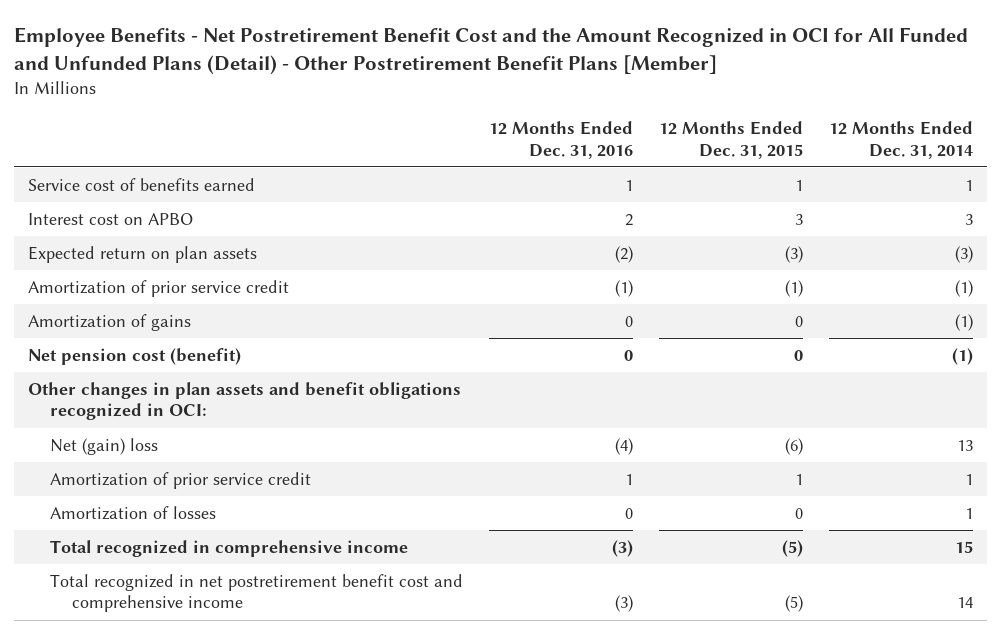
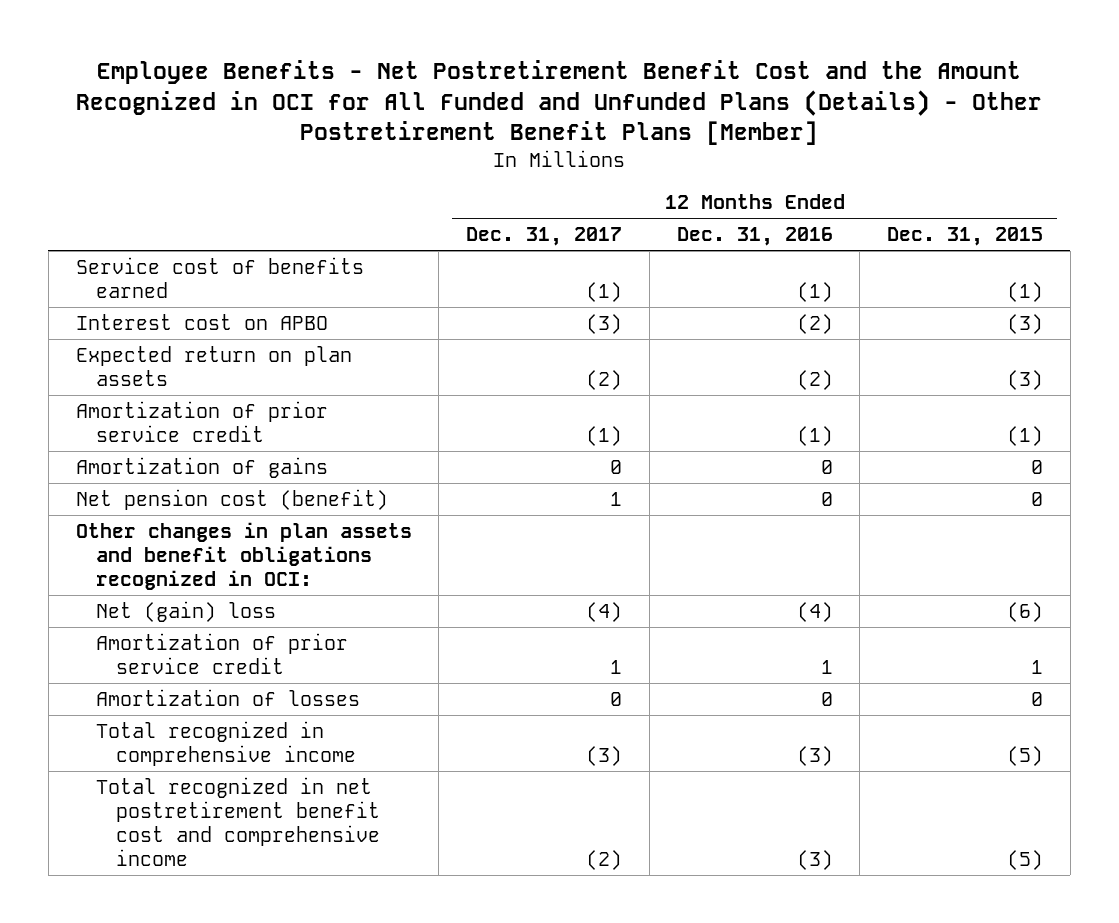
[14,27,969,75] Employee Benefits - Net Postretirement Benefit Cost and the Amount Recognized in OCI for All Funded and Unfunded Plans (Detail) - Other Postretirement Benefit Plans [Member] -> [76,60,1043,146] Employee Benefits - Net Postretirement Benefit Cost and the Amount Recognized in OCI for All Funded and Unfunded Plans (Details) - Other Postretirement Benefit Plans [Member]
[829,121,974,159] 12 Months Ended Dec. 31, 2014 -> none
none -> [466,227,623,247] Dec. 31, 2017
[624,179,633,191] 1 -> [796,281,833,302] (1)
[795,179,804,191] 1 -> [1007,281,1044,302] (1)
[624,213,633,226] 2 -> [796,313,833,334] (2)
[795,213,804,225] 3 -> [1007,313,1044,334] (3)

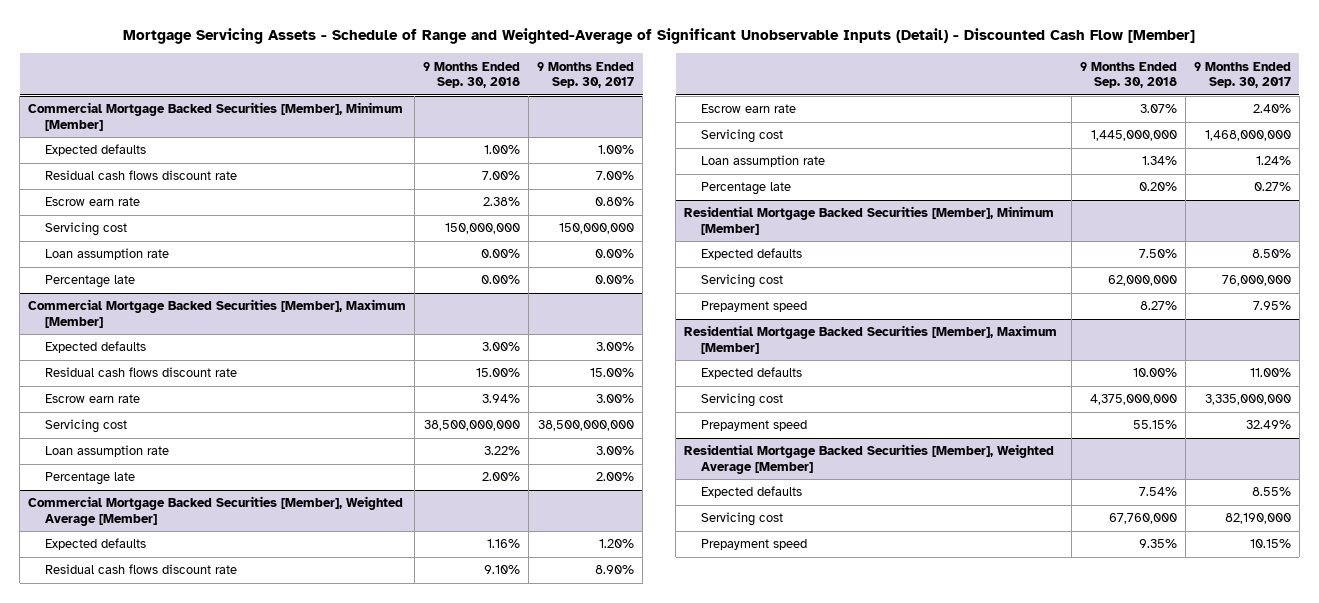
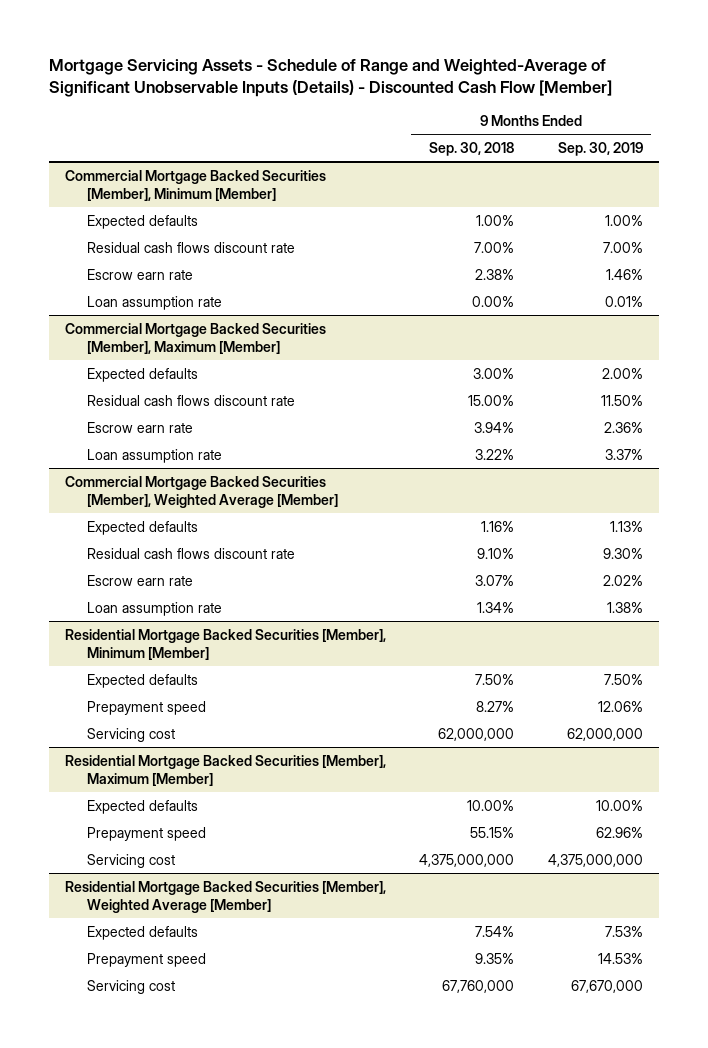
[123,28,1196,45] Mortgage Servicing Assets - Schedule of Range and Weighted-Average of Significant Unobservable Inputs (Detail) - Discounted Cash Flow [Member] -> [48,58,612,97] Mortgage Servicing Assets - Schedule of Range and Weighted-Average of Significant Unobservable Inputs (Details) - Discounted Cash Flow [Member]
[537,61,635,89] 9 Months Ended Sep. 30, 2017 -> none
none -> [557,142,643,157] Sep. 30, 2019
[44,222,127,237] Servicing cost -> none
[44,275,135,289] Percentage late -> none
[44,419,127,434] Servicing cost -> none
[44,472,135,486] Percentage late -> none
[700,129,783,144] Servicing cost -> none
[700,182,791,196] Percentage late -> none
[700,274,783,289] Servicing cost -> [87,727,176,742] Servicing cost
[700,393,783,408] Servicing cost -> [87,853,176,868] Servicing cost
[700,512,783,527] Servicing cost -> [87,979,176,994] Servicing cost

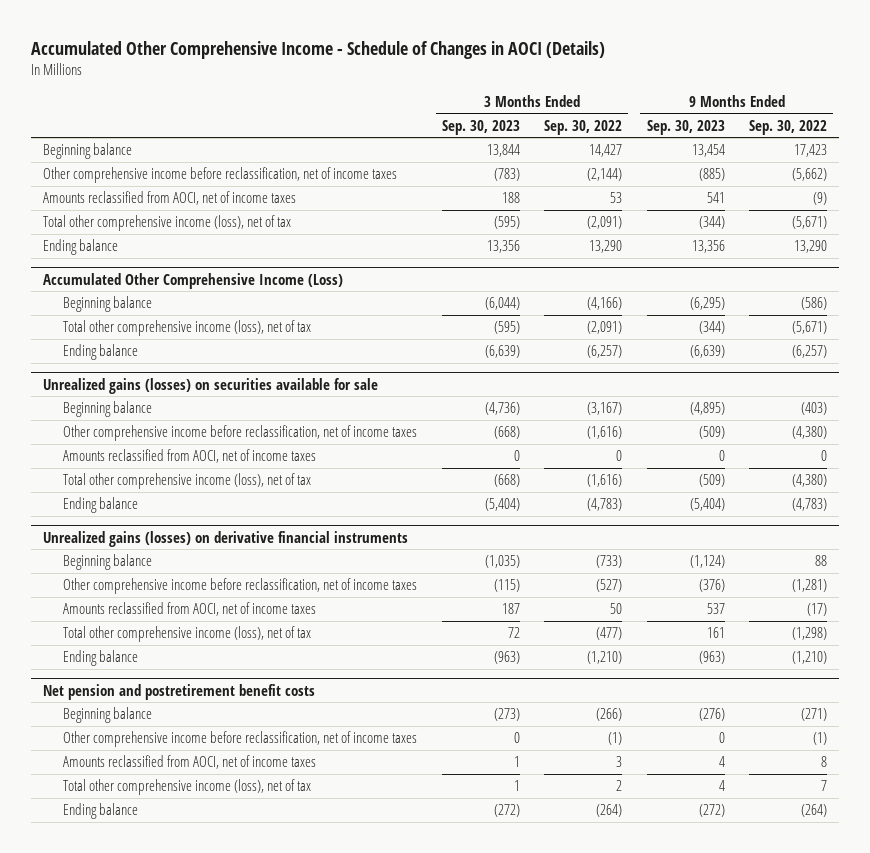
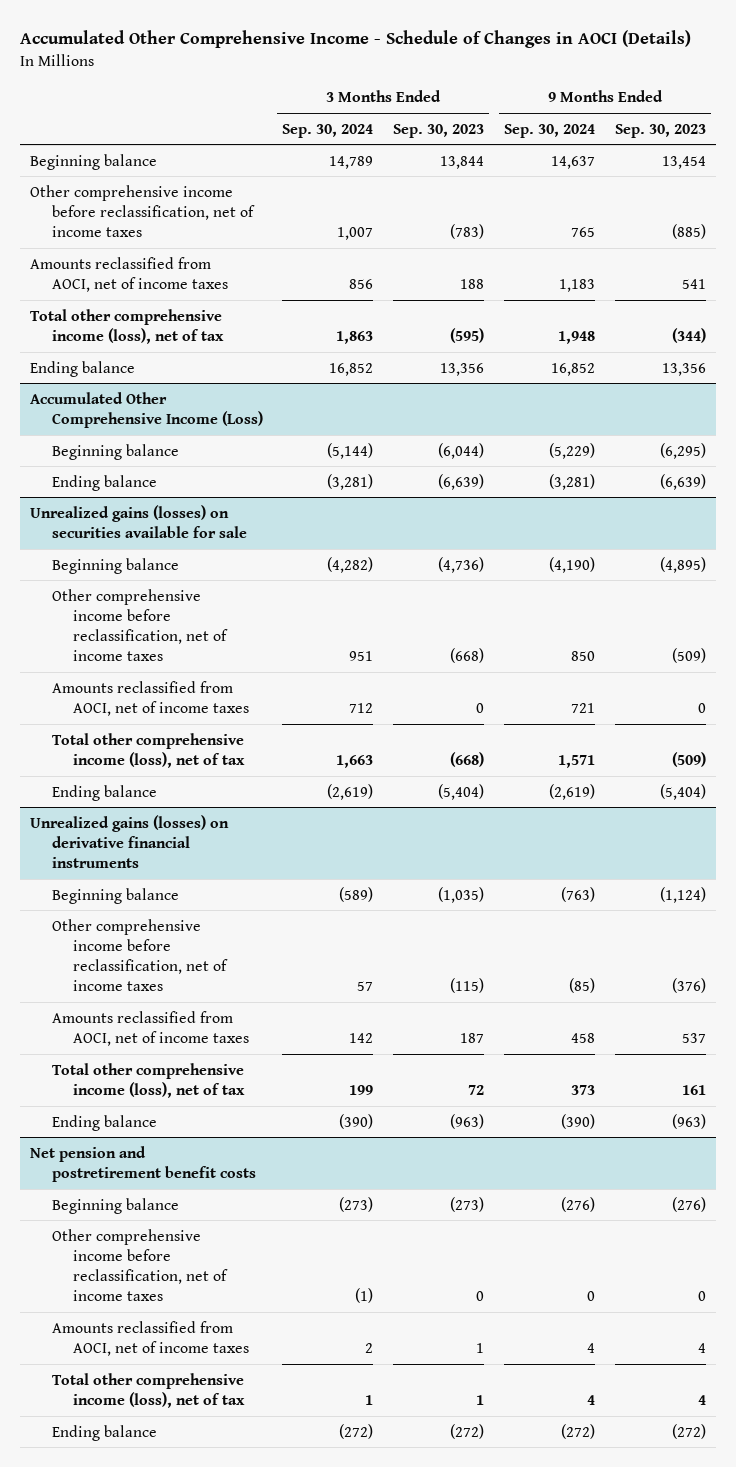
[544,119,623,135] Sep. 30, 2022 -> none
[748,119,827,135] Sep. 30, 2022 -> none
none -> [282,123,374,138] Sep. 30, 2024
none -> [504,123,596,138] Sep. 30, 2024
[63,320,312,337] Total other comprehensive income (loss), net of tax -> none

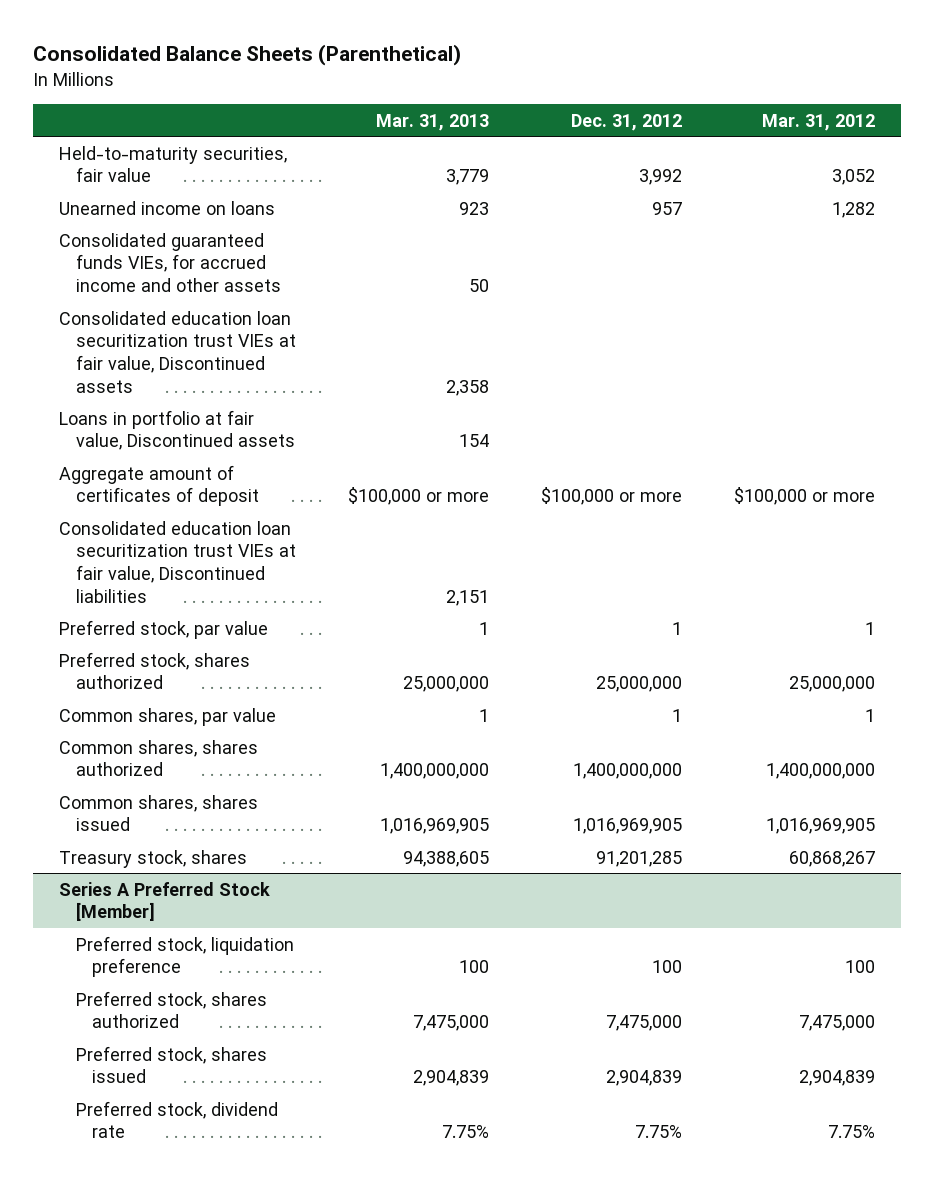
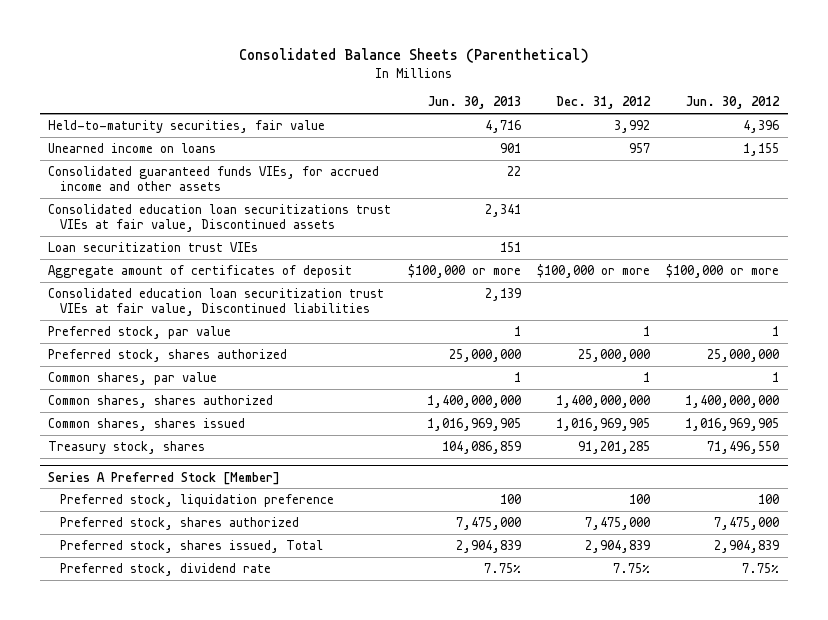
[375,113,489,131] Mar. 31, 2013 -> none
[761,113,875,131] Mar. 31, 2012 -> none
none -> [427,96,521,110] Jun. 30, 2013
none -> [686,96,781,110] Jun. 30, 2012
[58,310,296,393] Consolidated education loan securitization trust VIEs at fair value, Discontinued assets -> [48,203,392,233] Consolidated education loan securitizations trust VIEs at fair value, Discontinued assets
[58,409,295,451] Loans in portfolio at fair value, Discontinued assets -> [48,241,259,252] Loan securitization trust VIEs
[75,1045,267,1084] Preferred stock, shares issued -> [59,539,323,553] Preferred stock, shares issued, Total

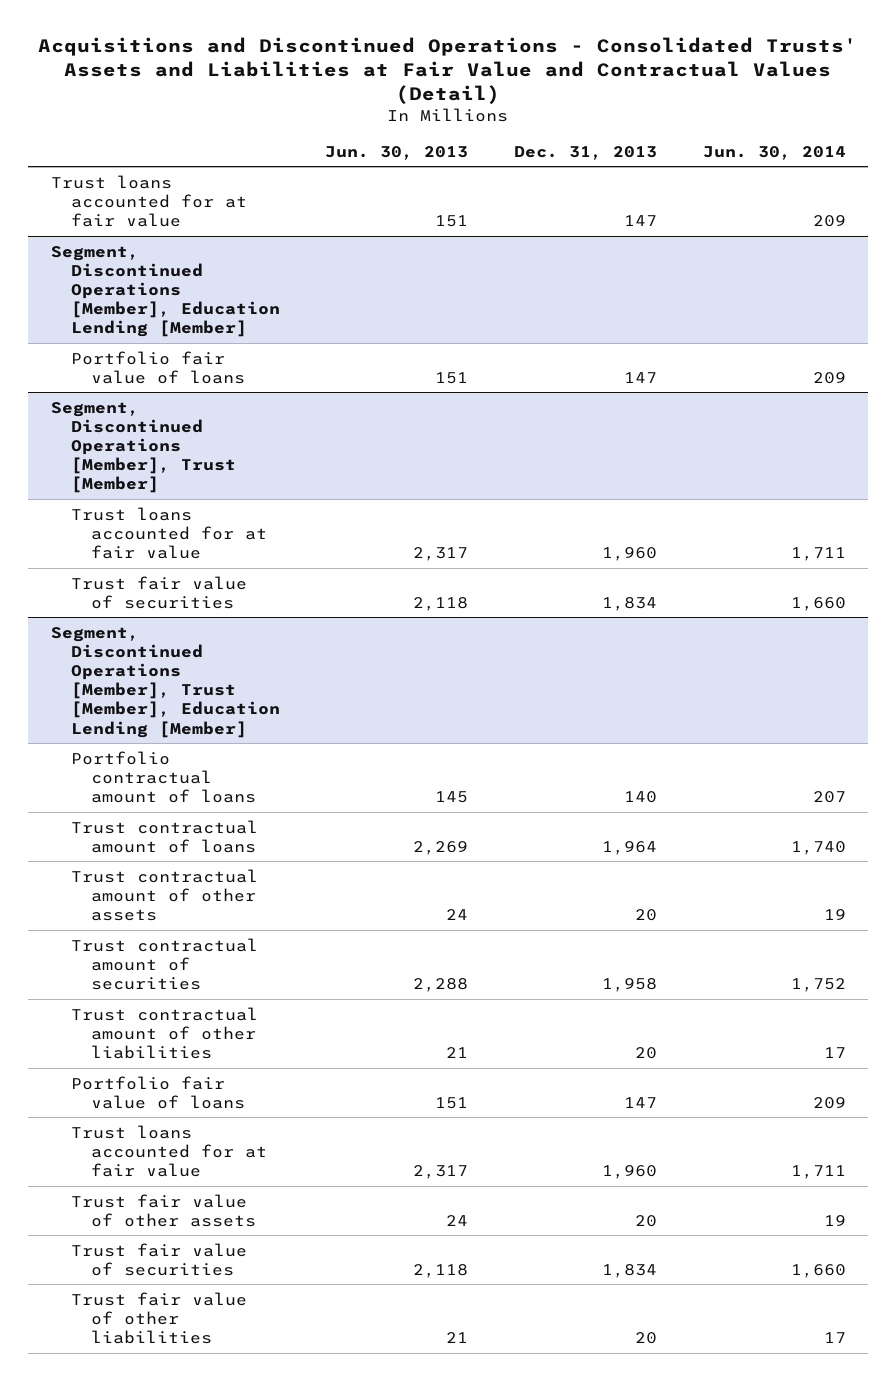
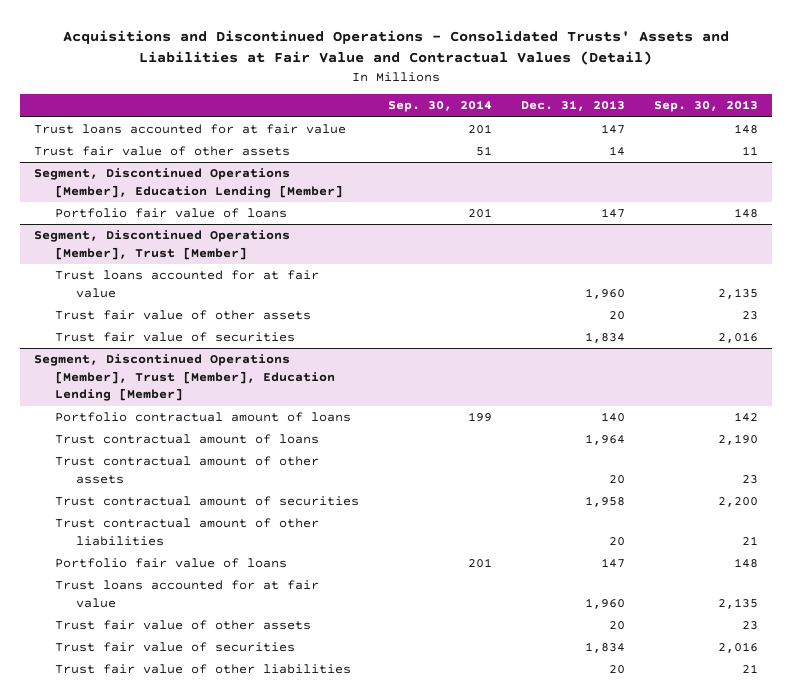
[325,145,469,160] Jun. 30, 2013 -> none
[702,145,846,160] Jun. 30, 2014 -> none
none -> [387,100,492,113] Sep. 30, 2014
none -> [653,100,758,113] Sep. 30, 2013
none -> [34,146,291,157] Trust fair value of other assets
none -> [54,310,311,321] Trust fair value of other assets

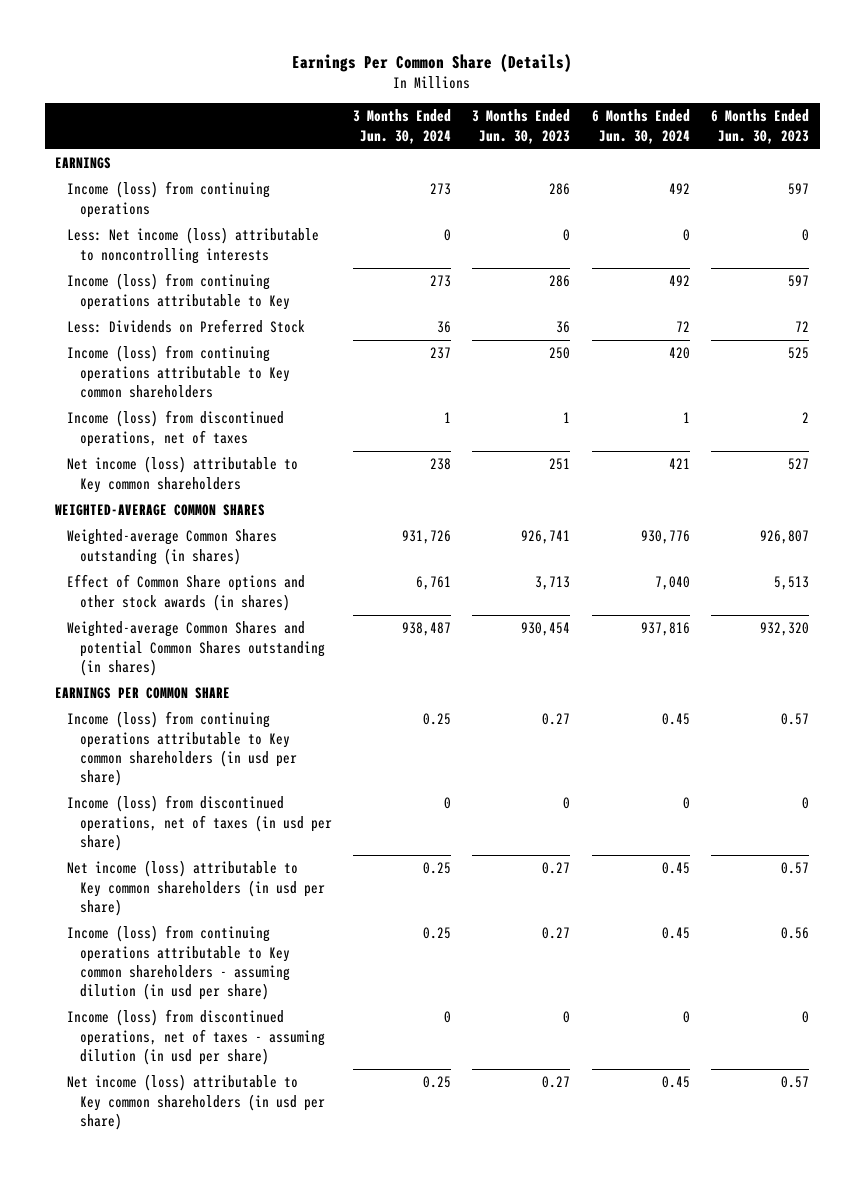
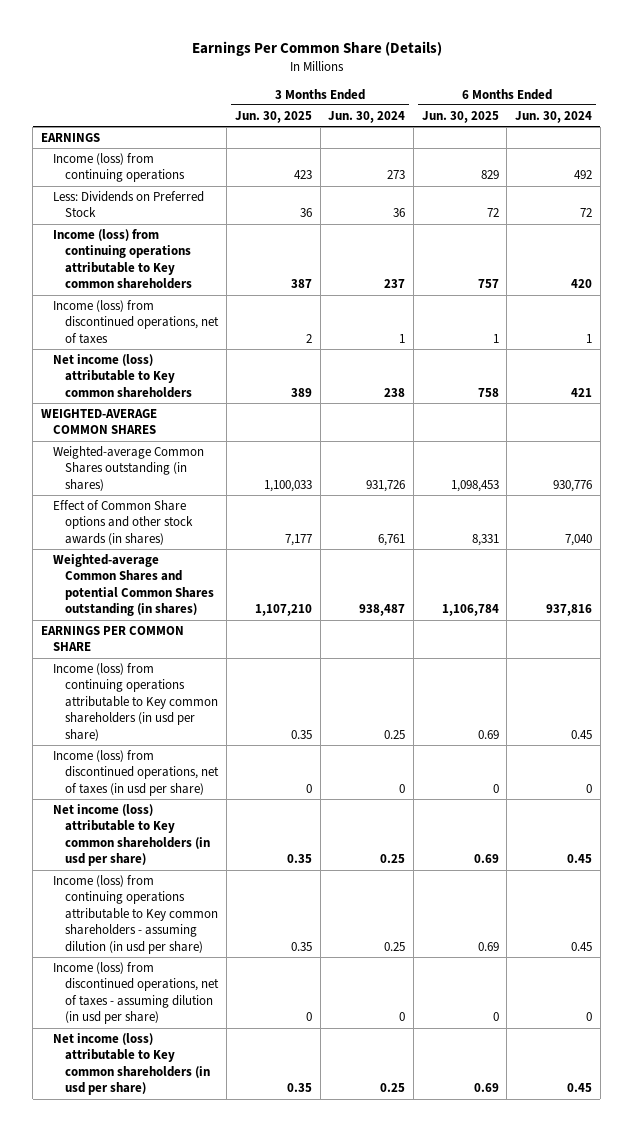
[472,109,571,144] 3 Months Ended Jun. 30, 2023 -> none
[711,109,810,144] 6 Months Ended Jun. 30, 2023 -> none
none -> [234,110,312,123] Jun. 30, 2025
none -> [421,110,499,123] Jun. 30, 2025
[67,227,320,264] Less: Net income (loss) attributable to noncontrolling interests -> none
[67,273,290,310] Income (loss) from continuing operations attributable to Key -> none

